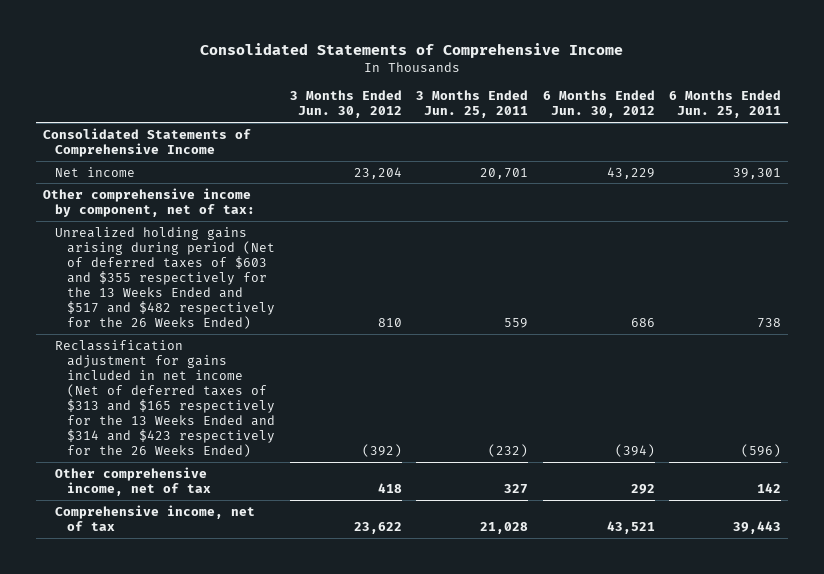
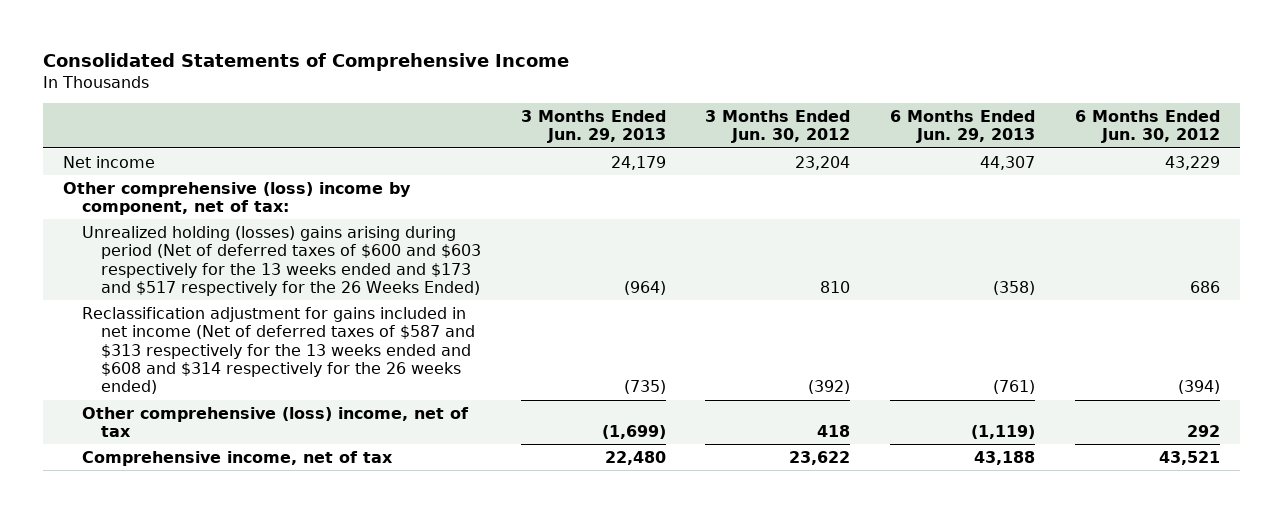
[416,90,529,119] 3 Months Ended Jun. 25, 2011 -> none
[668,90,781,119] 6 Months Ended Jun. 25, 2011 -> none
none -> [520,109,666,144] 3 Months Ended Jun. 29, 2013
none -> [890,109,1036,144] 6 Months Ended Jun. 29, 2013
[43,127,252,157] Consolidated Statements of Comprehensive Income -> none
[43,187,256,217] Other comprehensive income by component, net of tax: -> [62,181,411,216] Other comprehensive (loss) income by component, net of tax:
[55,226,276,330] Unrealized holding gains arising during period (Net of deferred taxes of $603 and $355 respectively for the 13 Weeks Ended and $517 and $482 respectively for the 26 Weeks Ended) -> [81,225,481,296] Unrealized holding (losses) gains arising during period (Net of deferred taxes of $600 and $603 respectively for the 13 weeks ended and $173 and $517 respectively for the 26 Weeks Ended)
[55,339,276,458] Reclassification adjustment for gains included in net income (Net of deferred taxes of $313 and $165 respectively for the 13 Weeks Ended and $314 and $423 respectively for the 26 Weeks Ended) -> [81,306,475,395] Reclassification adjustment for gains included in net income (Net of deferred taxes of $587 and $313 respectively for the 13 weeks ended and $608 and $314 respectively for the 26 weeks ended)
[55,466,212,496] Other comprehensive income, net of tax -> [81,406,469,438] Other comprehensive (loss) income, net of tax

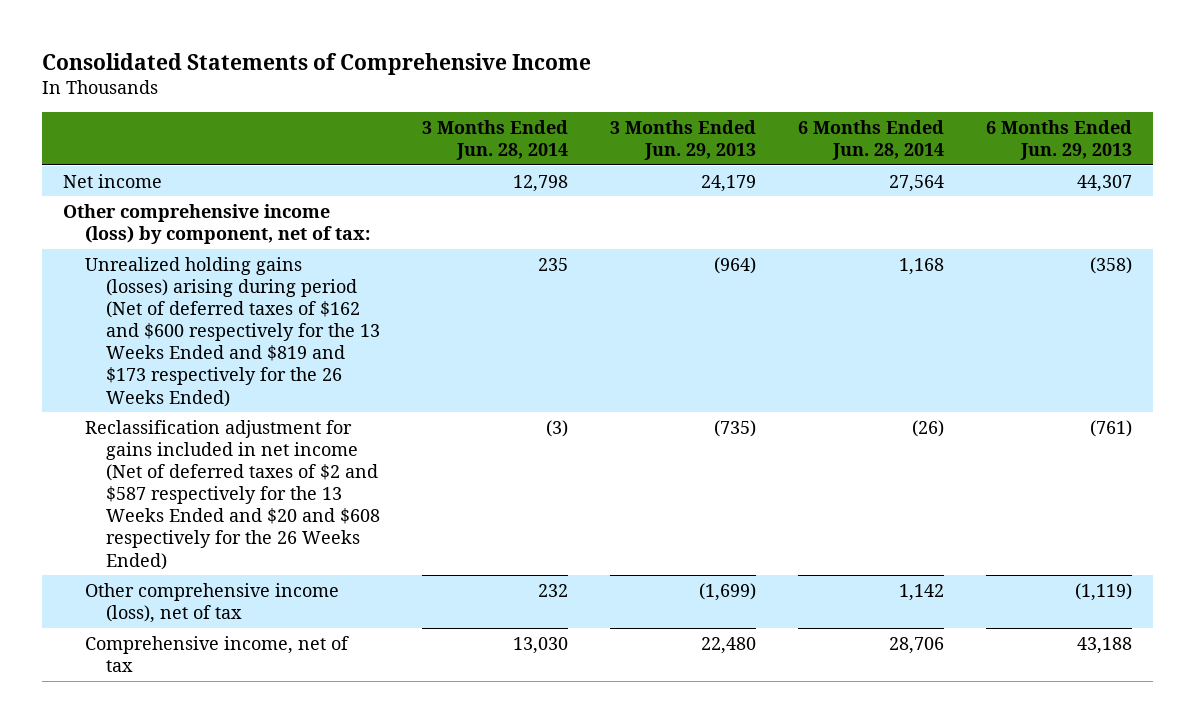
[705,109,851,144] 3 Months Ended Jun. 30, 2012 -> none
[1074,109,1220,144] 6 Months Ended Jun. 30, 2012 -> none
none -> [422,120,569,161] 3 Months Ended Jun. 28, 2014
none -> [798,120,945,161] 6 Months Ended Jun. 28, 2014
[62,181,411,216] Other comprehensive (loss) income by component, net of tax: -> [62,203,370,244] Other comprehensive income (loss) by component, net of tax:
[81,225,481,296] Unrealized holding (losses) gains arising during period (Net of deferred taxes of $600 and $603 respectively for the 13 weeks ended and $173 and $517 respectively for the 26 Weeks Ended) -> [84,256,381,407] Unrealized holding gains (losses) arising during period (Net of deferred taxes of $162 and $600 respectively for the 13 Weeks Ended and $819 and $173 respectively for the 26 Weeks Ended)
[81,306,475,395] Reclassification adjustment for gains included in net income (Net of deferred taxes of $587 and $313 respectively for the 13 weeks ended and $608 and $314 respectively for the 26 weeks ended) -> [84,419,381,570] Reclassification adjustment for gains included in net income (Net of deferred taxes of $2 and $587 respectively for the 13 Weeks Ended and $20 and $608 respectively for the 26 Weeks Ended)
[81,406,469,438] Other comprehensive (loss) income, net of tax -> [84,582,339,623] Other comprehensive income (loss), net of tax

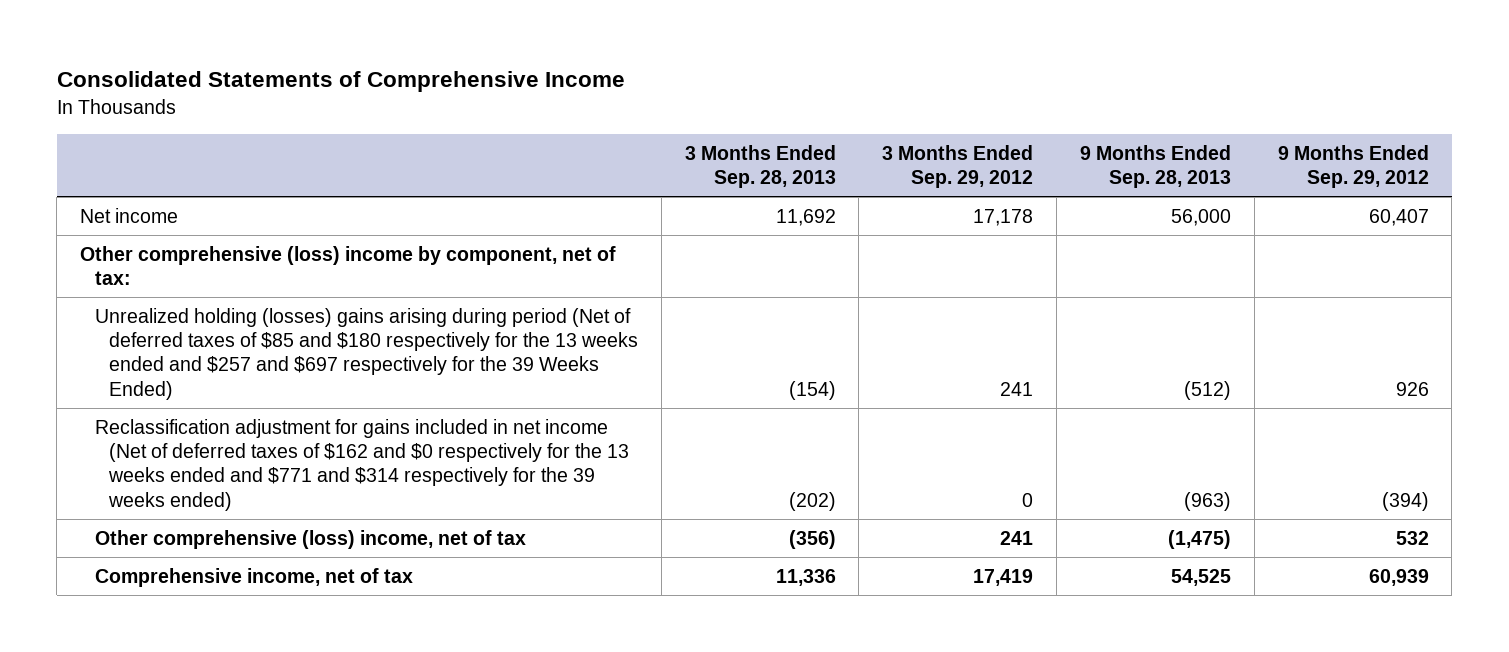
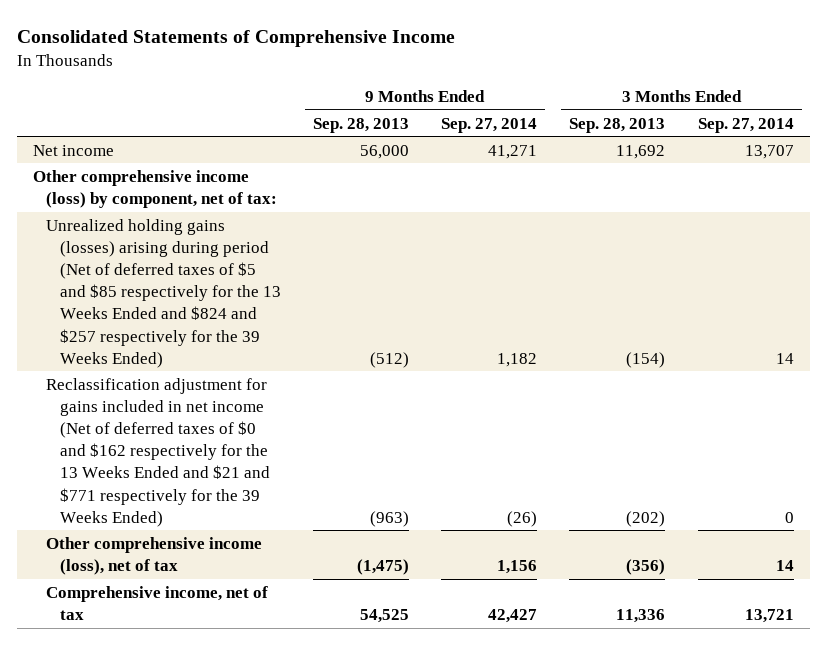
[882,144,1034,188] 3 Months Ended Sep. 29, 2012 -> none
[1277,144,1429,188] 9 Months Ended Sep. 29, 2012 -> none
none -> [441,117,538,133] Sep. 27, 2014
none -> [697,117,794,133] Sep. 27, 2014
[80,245,617,286] Other comprehensive (loss) income by component, net of tax: -> [32,169,278,208] Other comprehensive income (loss) by component, net of tax:
[94,307,638,400] Unrealized holding (losses) gains arising during period (Net of deferred taxes of $85 and $180 respectively for the 13 weeks ended and $257 and $697 respectively for the 39 Weeks Ended) -> [46,218,281,368] Unrealized holding gains (losses) arising during period (Net of deferred taxes of $5 and $85 respectively for the 13 Weeks Ended and $824 and $257 respectively for the 39 Weeks Ended)
[94,418,629,511] Reclassification adjustment for gains included in net income (Net of deferred taxes of $162 and $0 respectively for the 13 weeks ended and $771 and $314 respectively for the 39 weeks ended) -> [46,377,270,527] Reclassification adjustment for gains included in net income (Net of deferred taxes of $0 and $162 respectively for the 13 Weeks Ended and $21 and $771 respectively for the 39 Weeks Ended)
[94,529,526,549] Other comprehensive (loss) income, net of tax -> [46,536,263,575] Other comprehensive income (loss), net of tax

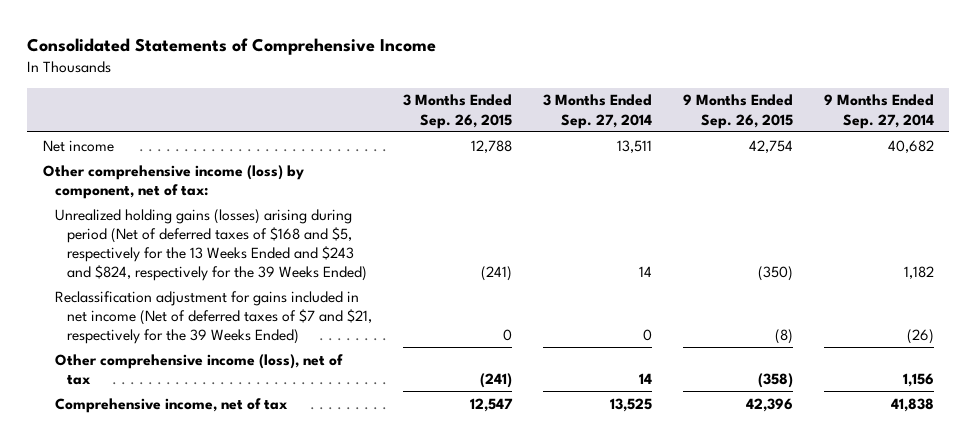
[312,117,409,133] Sep. 28, 2013 -> none
[569,117,666,133] Sep. 28, 2013 -> none
none -> [402,94,512,129] 3 Months Ended Sep. 26, 2015
none -> [682,94,793,129] 9 Months Ended Sep. 26, 2015
[488,144,538,159] 41,271 -> [887,139,934,153] 40,682
[744,144,794,159] 13,707 -> [616,139,652,153] 13,511
[46,218,281,368] Unrealized holding gains (losses) arising during period (Net of deferred taxes of $5 and $85 respectively for the 13 Weeks Ended and $824 and $257 respectively for the 39 Weeks Ended) -> [54,208,367,282] Unrealized holding gains (losses) arising during period (Net of deferred taxes of $168 and $5, respectively for the 13 Weeks Ended and $243 and $824, respectively for the 39 Weeks Ended)
[46,377,270,527] Reclassification adjustment for gains included in net income (Net of deferred taxes of $0 and $162 respectively for the 13 Weeks Ended and $21 and $771 respectively for the 39 Weeks Ended) -> [54,290,372,344] Reclassification adjustment for gains included in net income (Net of deferred taxes of $7 and $21, respectively for the 39 Weeks Ended)
[488,608,538,623] 42,427 -> [890,397,934,412] 41,838
[744,608,794,623] 13,721 -> [609,397,652,412] 13,525

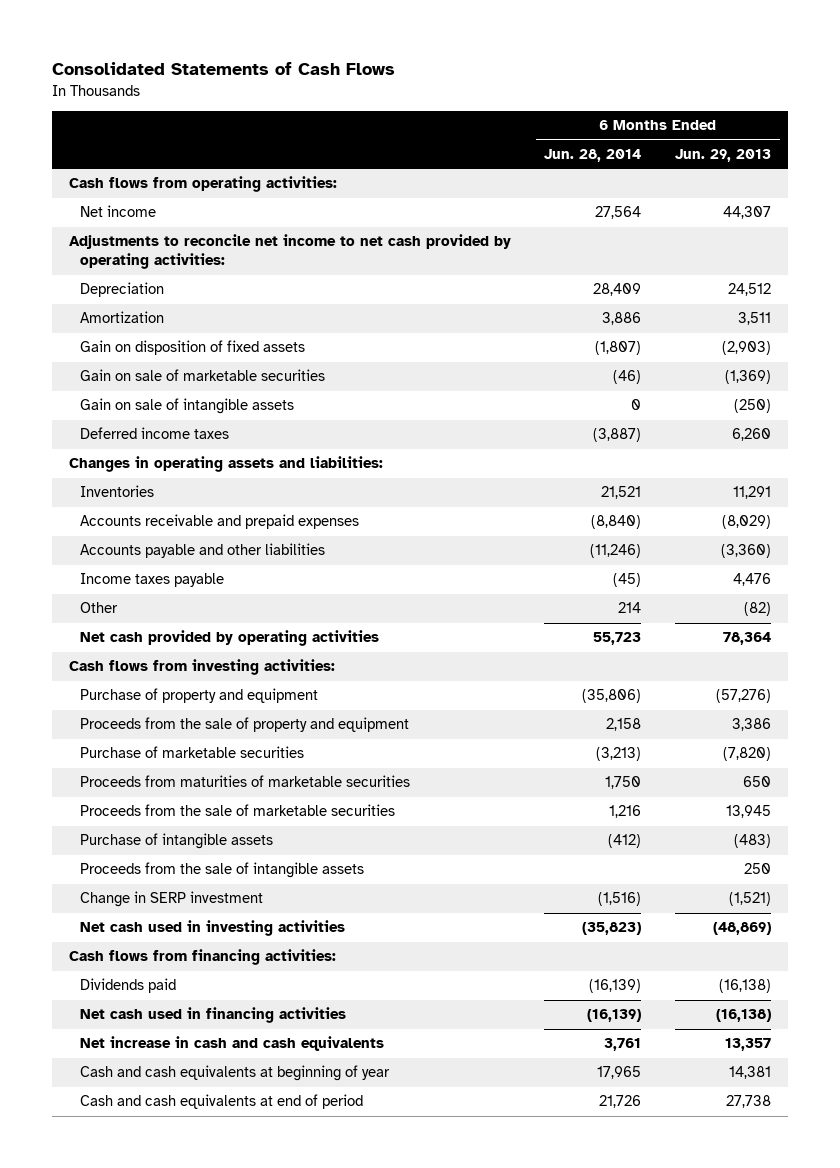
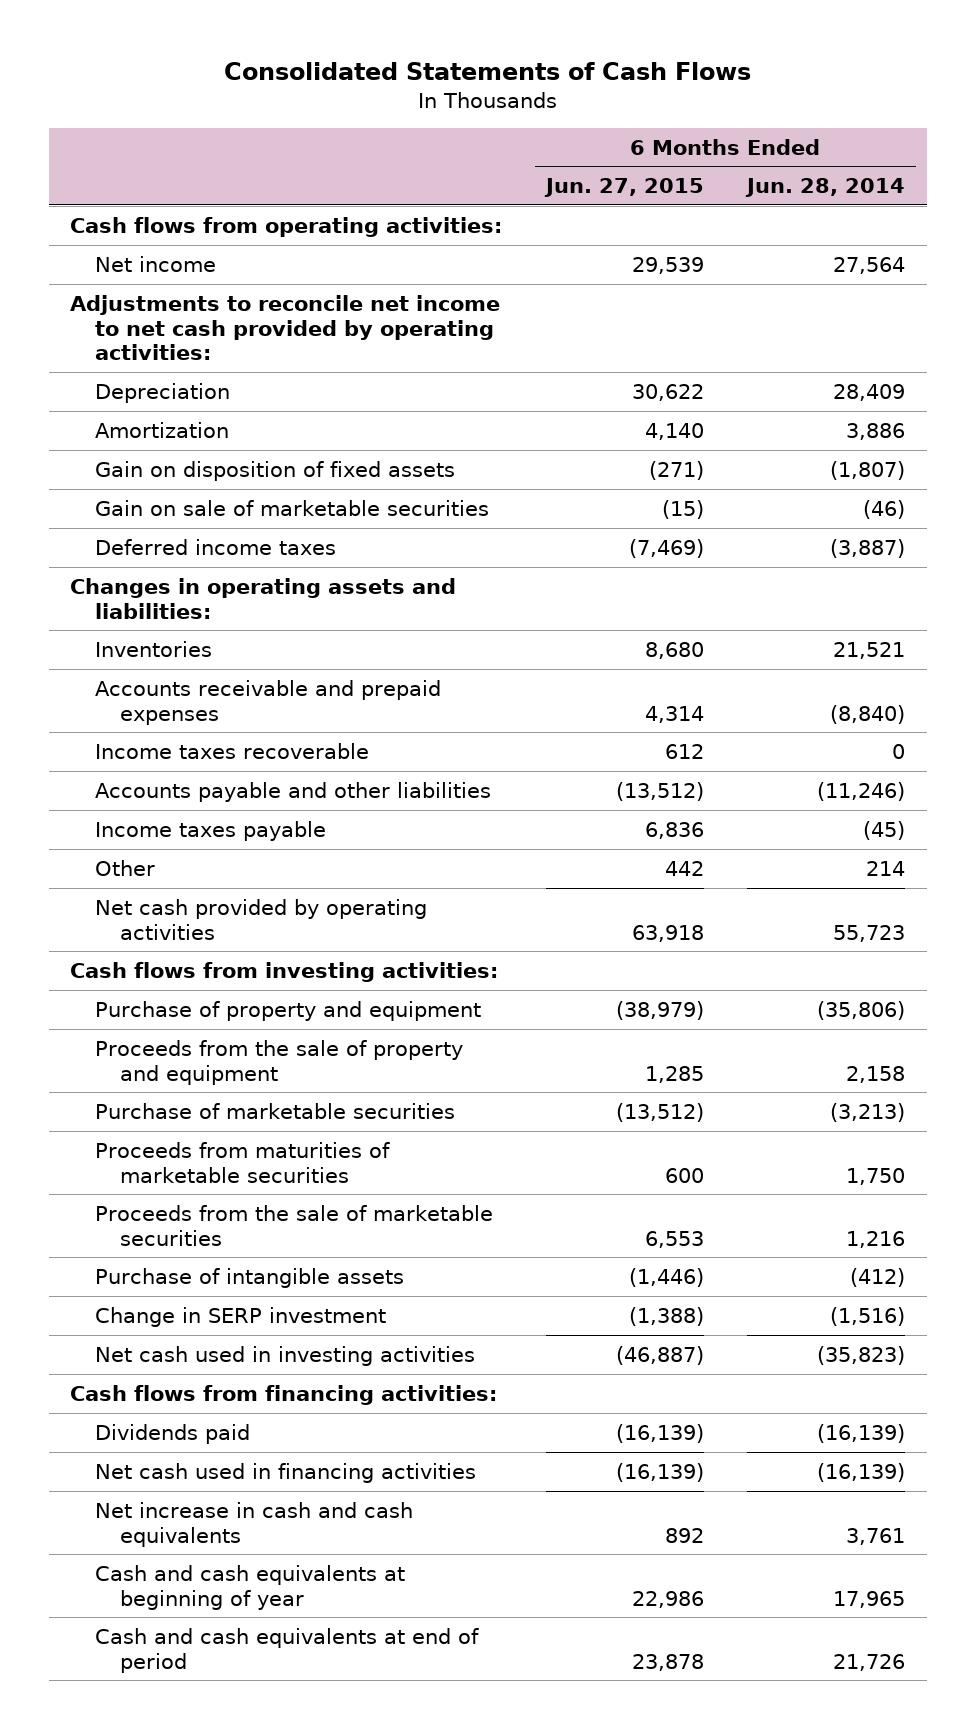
[675,148,772,162] Jun. 29, 2013 -> none
none -> [543,178,704,198] Jun. 27, 2015
[80,398,295,415] Gain on sale of intangible assets -> none
none -> [95,742,370,759] Income taxes recoverable
[80,862,365,879] Proceeds from the sale of intangible assets -> none

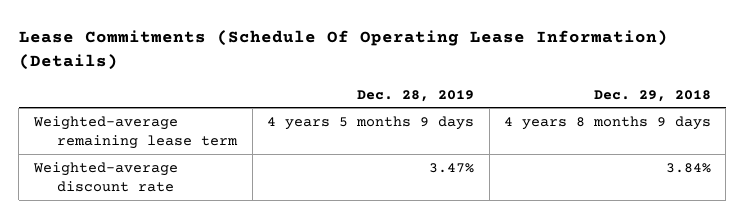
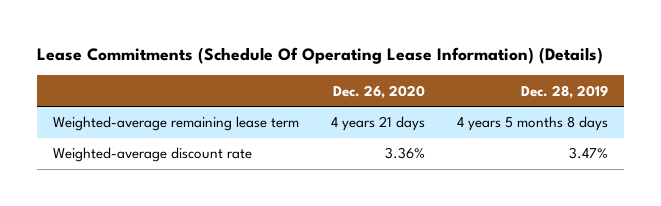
[593,89,711,102] Dec. 29, 2018 -> none
none -> [332,84,425,99] Dec. 26, 2020
[267,115,475,130] 4 years 5 months 9 days -> [457,116,609,132] 4 years 5 months 8 days

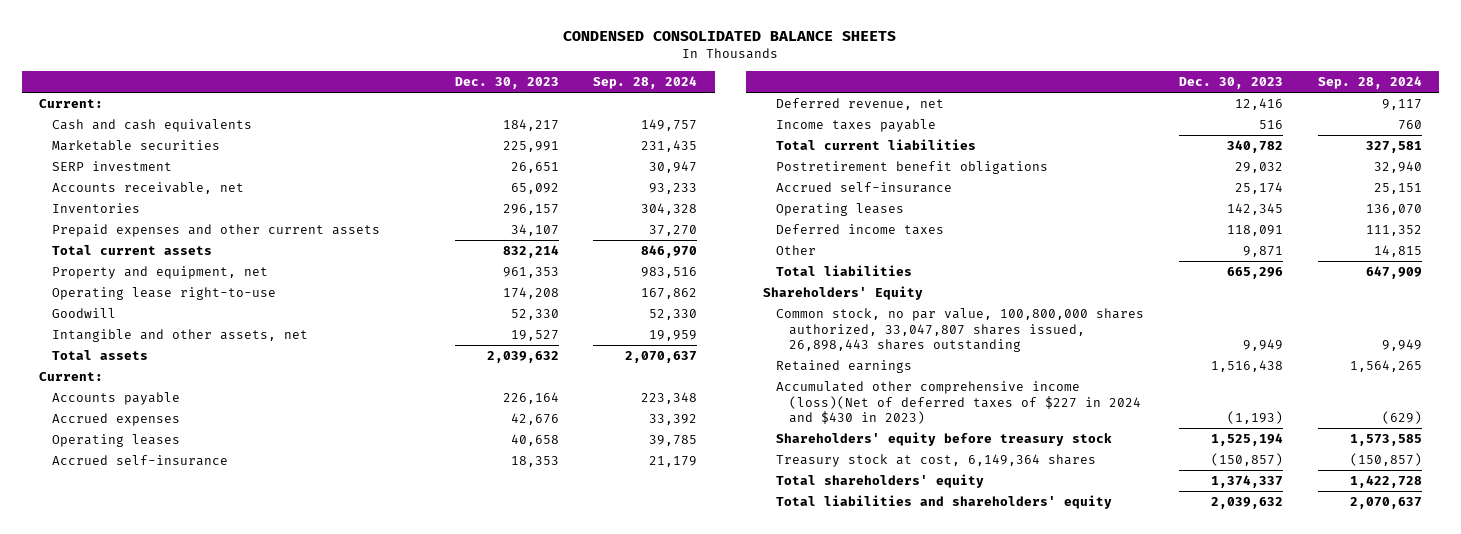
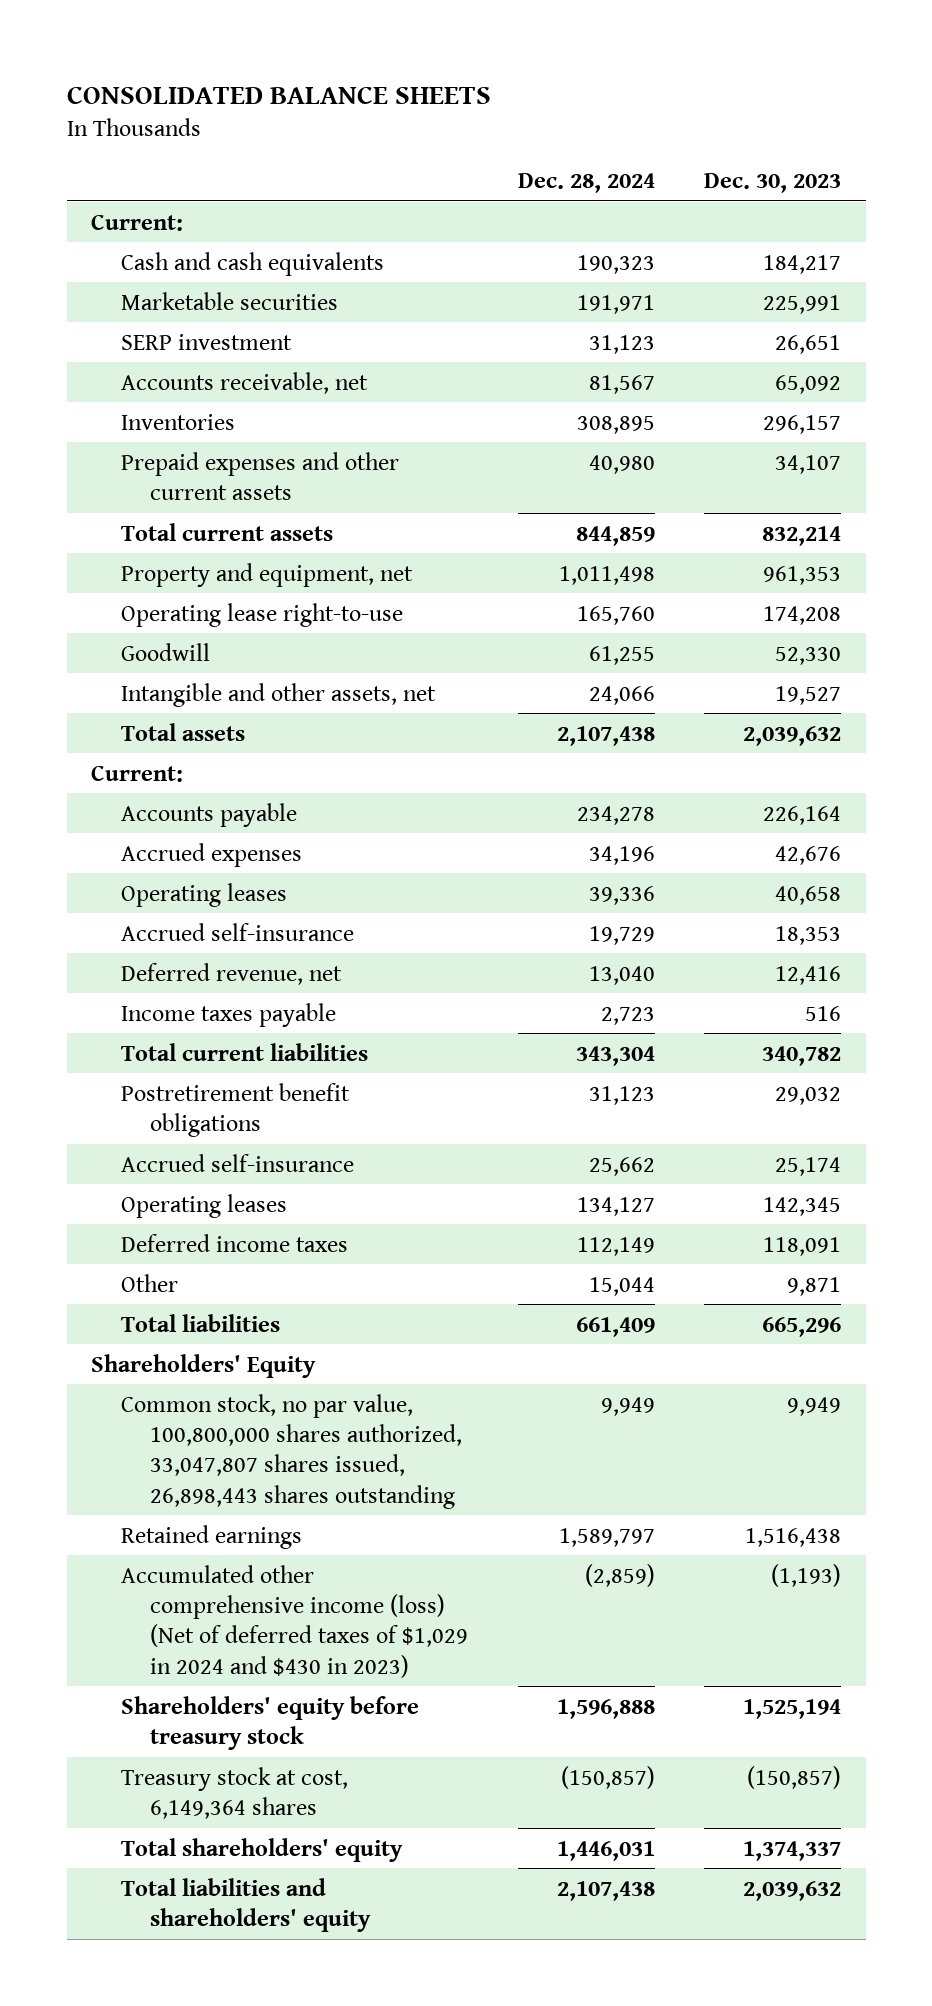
[563,31,897,42] CONDENSED CONSOLIDATED BALANCE SHEETS -> [66,85,491,104] CONSOLIDATED BALANCE SHEETS
[593,75,698,89] Sep. 28, 2024 -> none
none -> [517,172,655,193] Dec. 28, 2024
[776,380,1141,425] Accumulated other comprehensive income (loss)(Net of deferred taxes of $227 in 2024 and $430 in 2023) -> [120,1564,469,1678] Accumulated other comprehensive income (loss) (Net of deferred taxes of $1,029 in 2024 and $430 in 2023)

